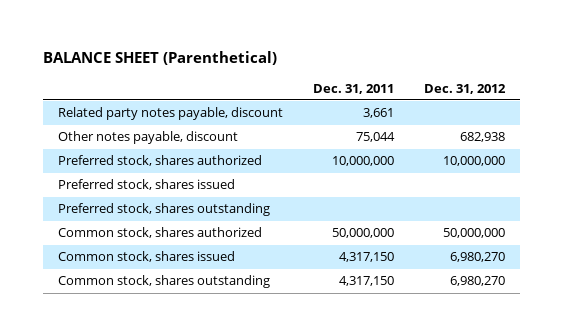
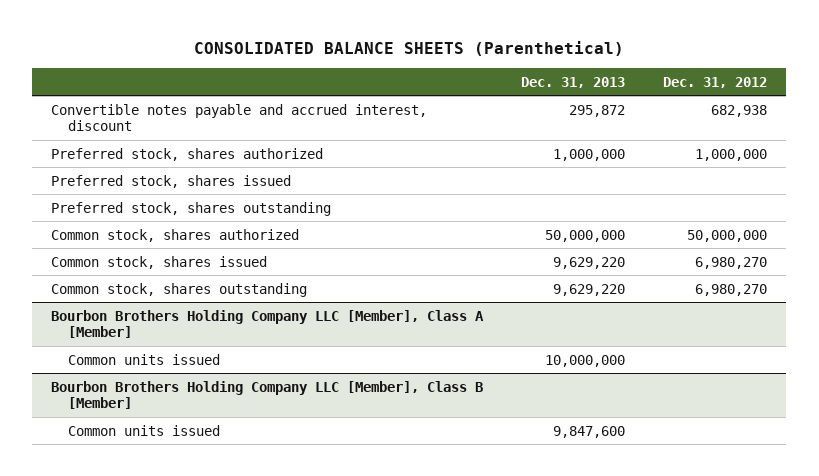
[42,51,277,66] BALANCE SHEET (Parenthetical) -> [194,41,625,57] CONSOLIDATED BALANCE SHEETS (Parenthetical)
[312,83,394,94] Dec. 31, 2011 -> none
none -> [521,76,626,88] Dec. 31, 2013
[57,107,283,121] Related party notes payable, discount -> none
[57,131,238,145] Other notes payable, discount -> [51,103,428,132] Convertible notes payable and accrued interest, discount
[442,156,505,167] 10,000,000 -> [695,148,768,161] 1,000,000
none -> [51,309,485,339] Bourbon Brothers Holding Company LLC [Member], Class A [Member]
none -> [67,353,220,365] Common units issued
none -> [51,380,484,410] Bourbon Brothers Holding Company LLC [Member], Class B [Member]
none -> [67,424,220,436] Common units issued

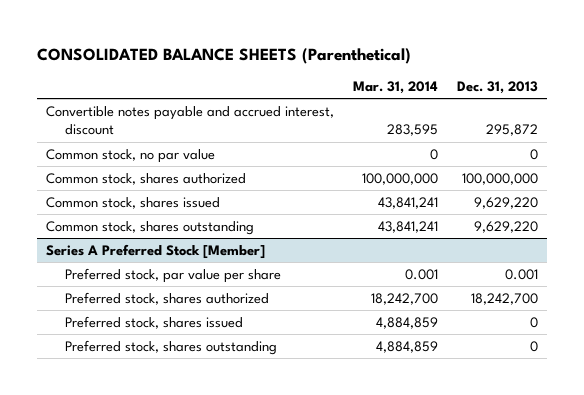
[663,76,768,88] Dec. 31, 2012 -> none
none -> [353,81,439,95] Mar. 31, 2014
[51,147,324,161] Preferred stock, shares authorized -> none
[51,174,292,188] Preferred stock, shares issued -> none
[51,201,332,216] Preferred stock, shares outstanding -> none
none -> [46,148,216,163] Common stock, no par value
[545,229,626,242] 50,000,000 -> [462,172,539,185] 100,000,000
[51,309,485,339] Bourbon Brothers Holding Company LLC [Member], Class A [Member] -> none
[67,353,220,365] Common units issued -> none
[51,380,484,410] Bourbon Brothers Holding Company LLC [Member], Class B [Member] -> none
[67,424,220,436] Common units issued -> none
none -> [46,243,266,259] Series A Preferred Stock [Member]
none -> [65,267,282,283] Preferred stock, par value per share
none -> [65,291,270,305] Preferred stock, shares authorized
none -> [65,315,244,329] Preferred stock, shares issued
none -> [65,339,278,355] Preferred stock, shares outstanding

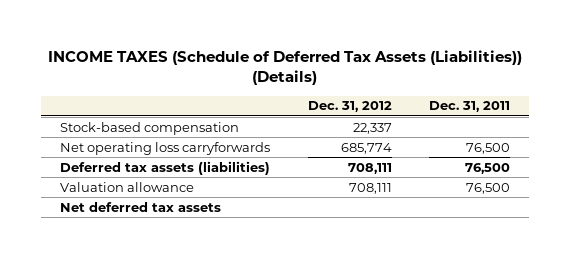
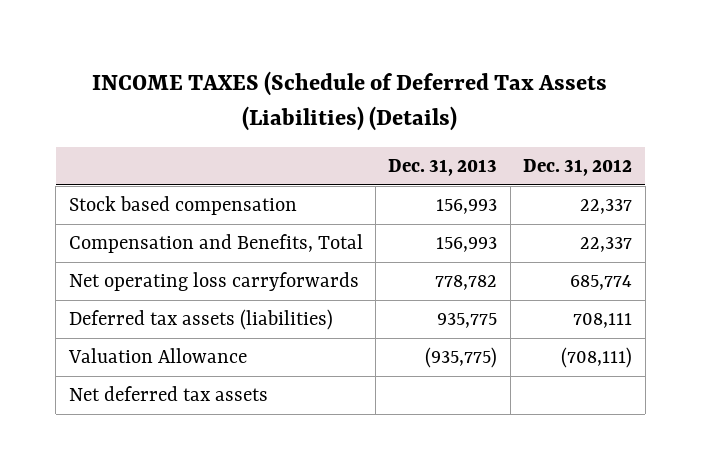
[48,49,523,86] INCOME TAXES (Schedule of Deferred Tax Assets (Liabilities)) (Details) -> [92,71,608,131] INCOME TAXES (Schedule of Deferred Tax Assets (Liabilities) (Details)
[429,101,511,113] Dec. 31, 2011 -> none
none -> [388,159,498,177] Dec. 31, 2013
[60,121,240,135] Stock-based compensation -> [68,196,297,216] Stock based compensation
none -> [68,234,363,254] Compensation and Benefits, Total
[60,181,195,192] Valuation allowance -> [67,348,247,364] Valuation Allowance
[348,182,392,194] 708,111 -> [561,347,633,369] (708,111)

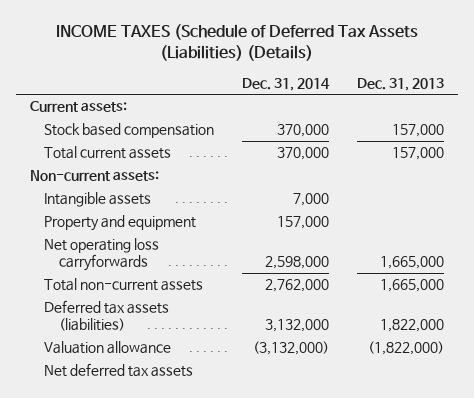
[523,159,633,177] Dec. 31, 2012 -> none
none -> [242,77,331,91] Dec. 31, 2014
[68,234,363,254] Compensation and Benefits, Total -> none
none -> [30,101,128,113] Current assets:
[436,199,498,215] 156,993 -> [391,124,444,138] 157,000
none -> [44,146,172,160] Total current assets
none -> [30,170,160,182] Non-current assets:
none -> [44,192,152,208] Intangible assets
none -> [44,215,197,232] Property and equipment
[435,275,498,291] 778,782 -> [379,256,444,270] 1,665,000
none -> [44,278,204,292] Total non-current assets
[437,313,498,329] 935,775 -> [379,319,444,333] 1,822,000
[67,348,247,364] Valuation Allowance -> [44,341,172,355] Valuation allowance
[425,347,498,369] (935,775) -> [367,341,444,356] (1,822,000)

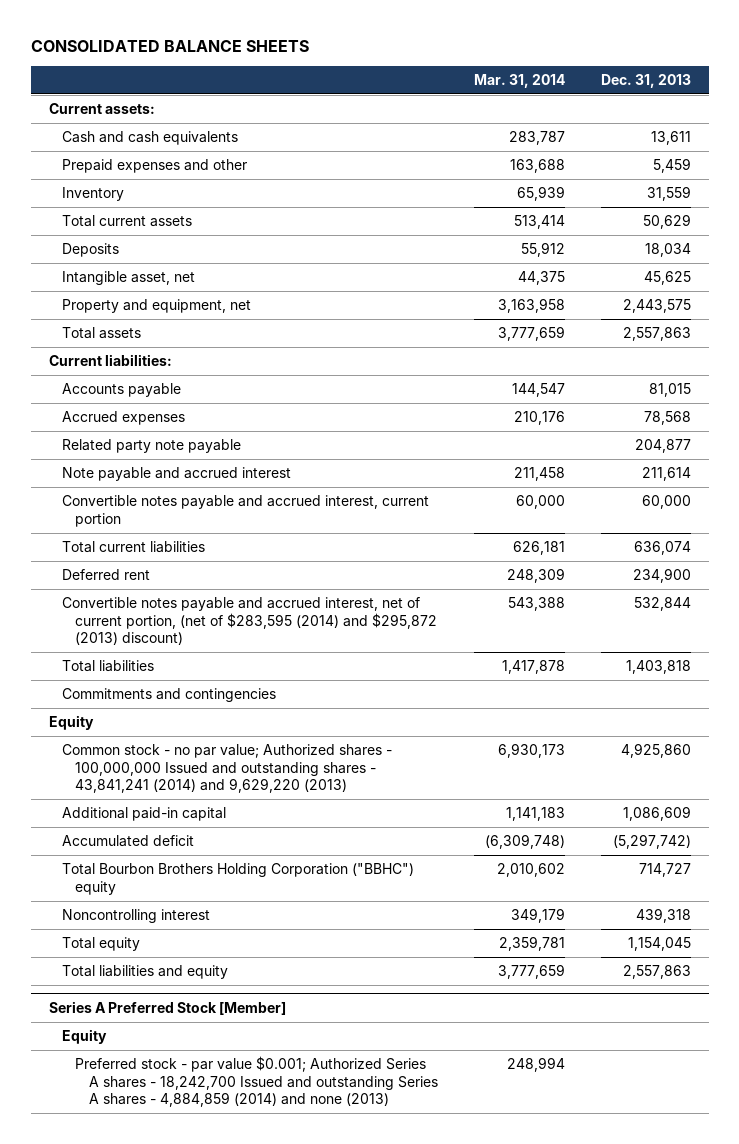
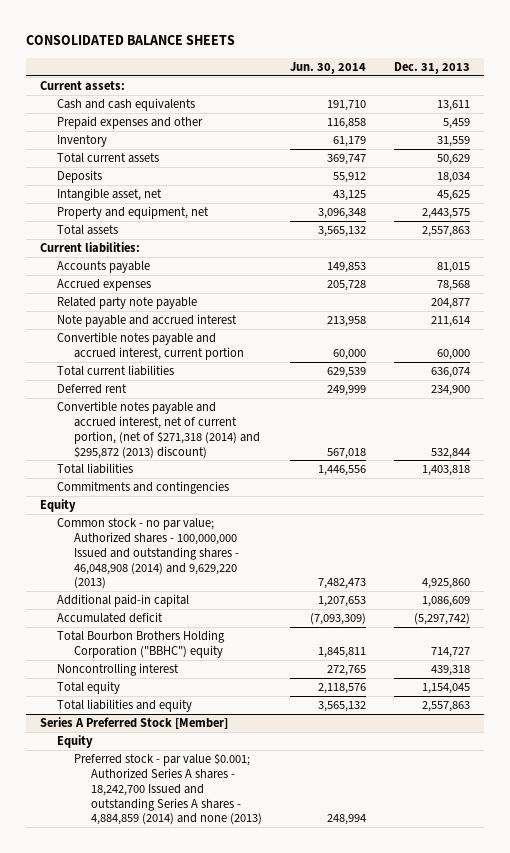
[473,73,565,88] Mar. 31, 2014 -> none
none -> [290,61,367,74] Jun. 30, 2014
[61,596,438,646] Convertible notes payable and accrued interest, net of current portion, (net of $283,595 (2014) and $295,872 (2013) discount) -> [57,401,261,459] Convertible notes payable and accrued interest, net of current portion, (net of $271,318 (2014) and $295,872 (2013) discount)
[61,743,392,794] Common stock - no par value; Authorized shares - 100,000,000 Issued and outstanding shares - 43,841,241 (2014) and 9,629,220 (2013) -> [57,518,240,590] Common stock - no par value; Authorized shares - 100,000,000 Issued and outstanding shares - 46,048,908 (2014) and 9,629,220 (2013)

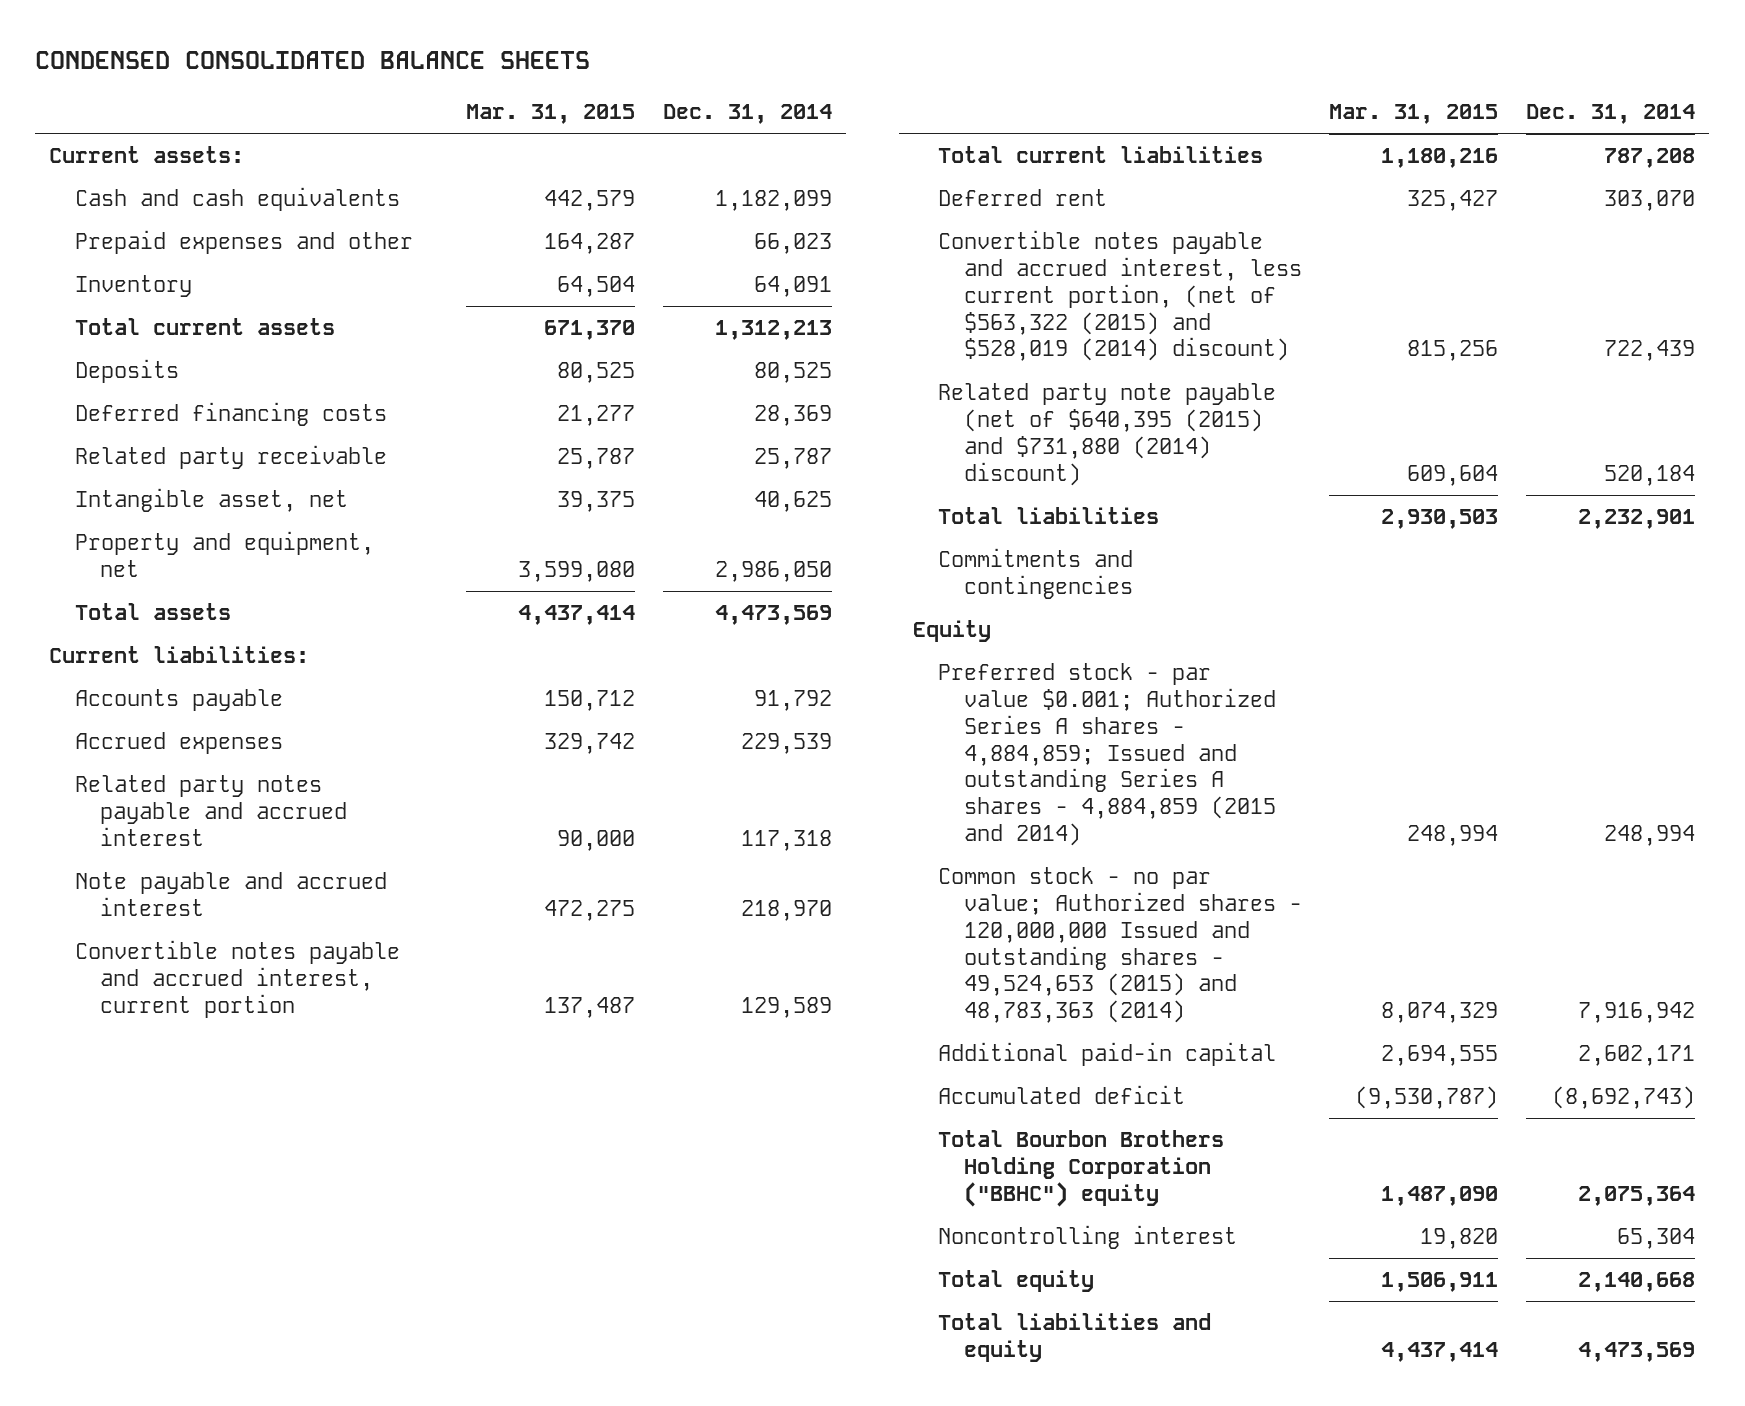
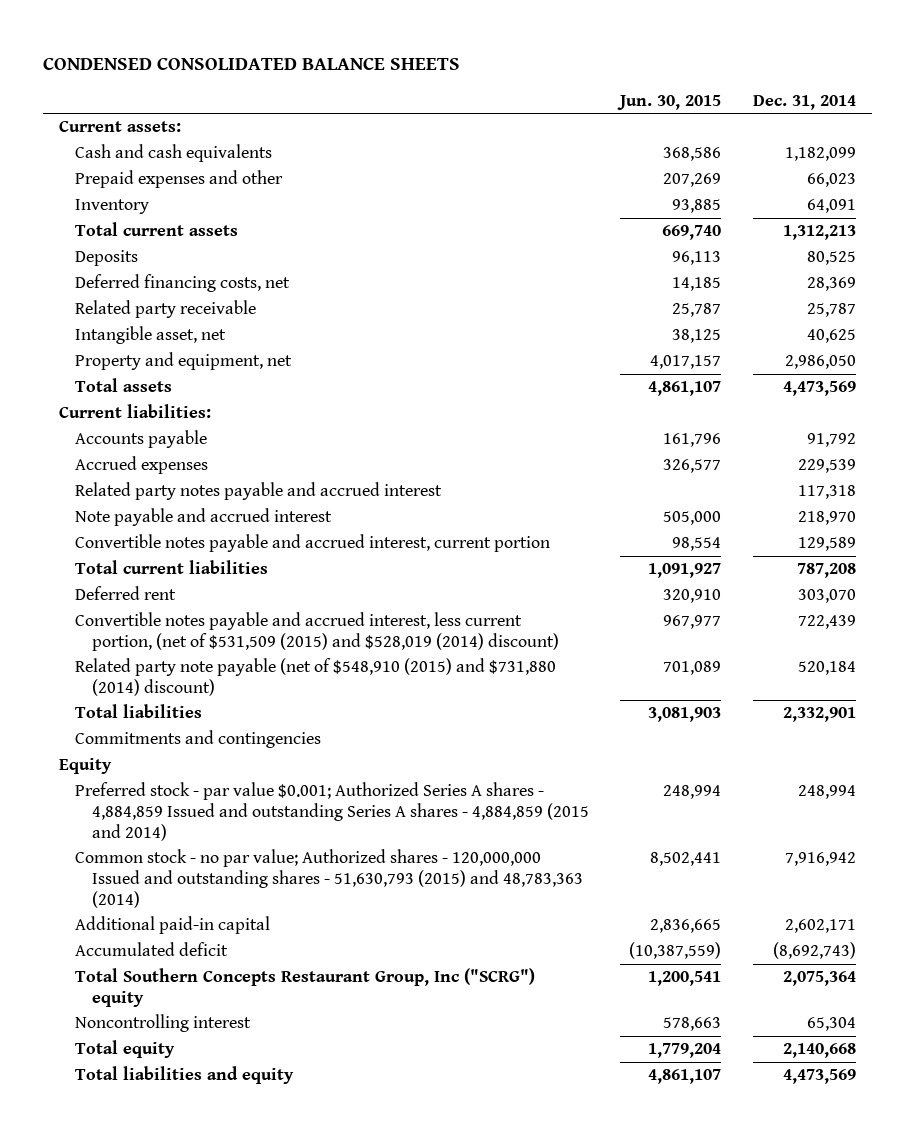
[465,103,635,124] Mar. 31, 2015 -> none
none -> [617,94,722,110] Jun. 30, 2015
[74,402,387,427] Deferred financing costs -> [75,274,291,293] Deferred financing costs, net
[938,230,1302,362] Convertible notes payable and accrued interest, less current portion, (net of $563,322 (2015) and $528,019 (2014) discount) -> [75,612,560,651] Convertible notes payable and accrued interest, less current portion, (net of $531,509 (2015) and $528,019 (2014) discount)
[938,383,1277,486] Related party note payable (net of $640,395 (2015) and $731,880 (2014) discount) -> [75,658,557,696] Related party note payable (net of $548,910 (2015) and $731,880 (2014) discount)
[1578,509,1696,530] 2,232,901 -> [782,707,856,723] 2,332,901
[938,663,1276,847] Preferred stock - par value $0.001; Authorized Series A shares - 4,884,859; Issued and outstanding Series A shares - 4,884,859 (2015 and 2014) -> [75,782,590,841] Preferred stock - par value $0.001; Authorized Series A shares - 4,884,859 Issued and outstanding Series A shares - 4,884,859 (2015 and 2014)
[938,867,1302,1024] Common stock - no par value; Authorized shares - 120,000,000 Issued and outstanding shares - 49,524,653 (2015) and 48,783,363 (2014) -> [75,849,584,908] Common stock - no par value; Authorized shares - 120,000,000 Issued and outstanding shares - 51,630,793 (2015) and 48,783,363 (2014)
[938,1130,1225,1207] Total Bourbon Brothers Holding Corporation ("BBHC") equity -> [75,968,536,1007] Total Southern Concepts Restaurant Group, Inc ("SCRG") equity

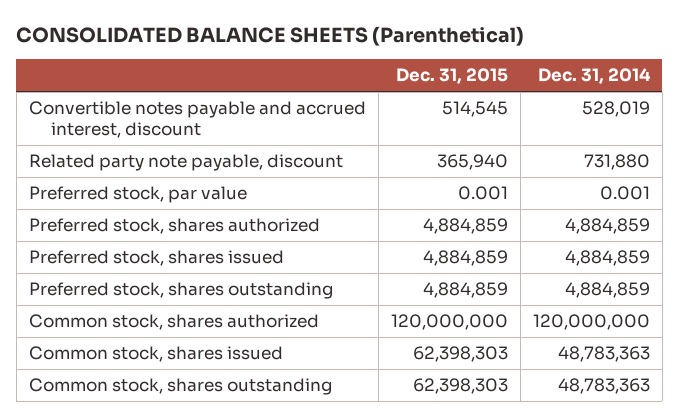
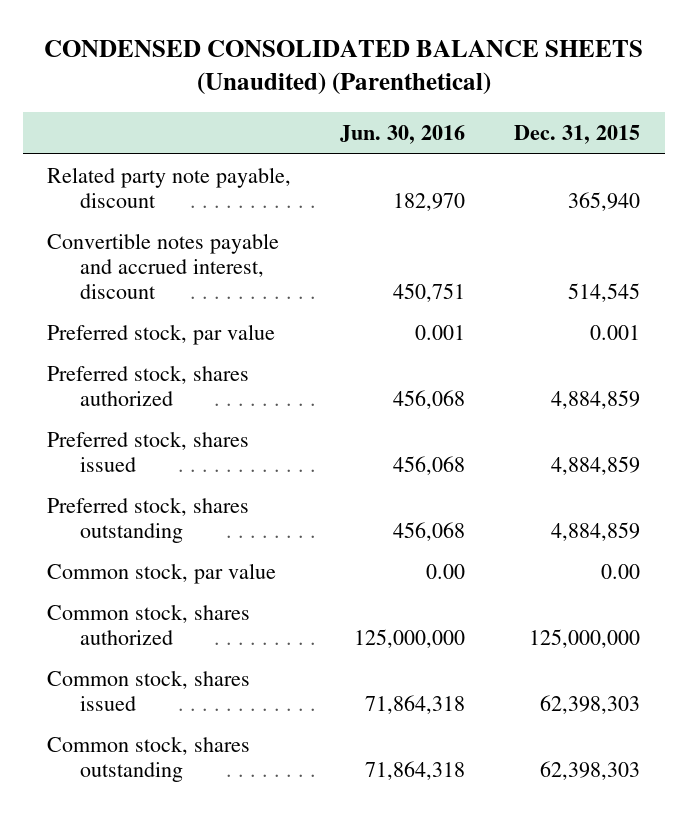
[16,26,525,47] CONSOLIDATED BALANCE SHEETS (Parenthetical) -> [43,39,643,96] CONDENSED CONSOLIDATED BALANCE SHEETS (Unaudited) (Parenthetical)
[537,68,651,85] Dec. 31, 2014 -> none
none -> [340,125,466,145] Jun. 30, 2016
[28,101,366,139] Convertible notes payable and accrued interest, discount -> [47,232,280,300] Convertible notes payable and accrued interest, discount
none -> [47,562,277,584] Common stock, par value
[390,314,508,331] 120,000,000 -> [529,628,641,648] 125,000,000

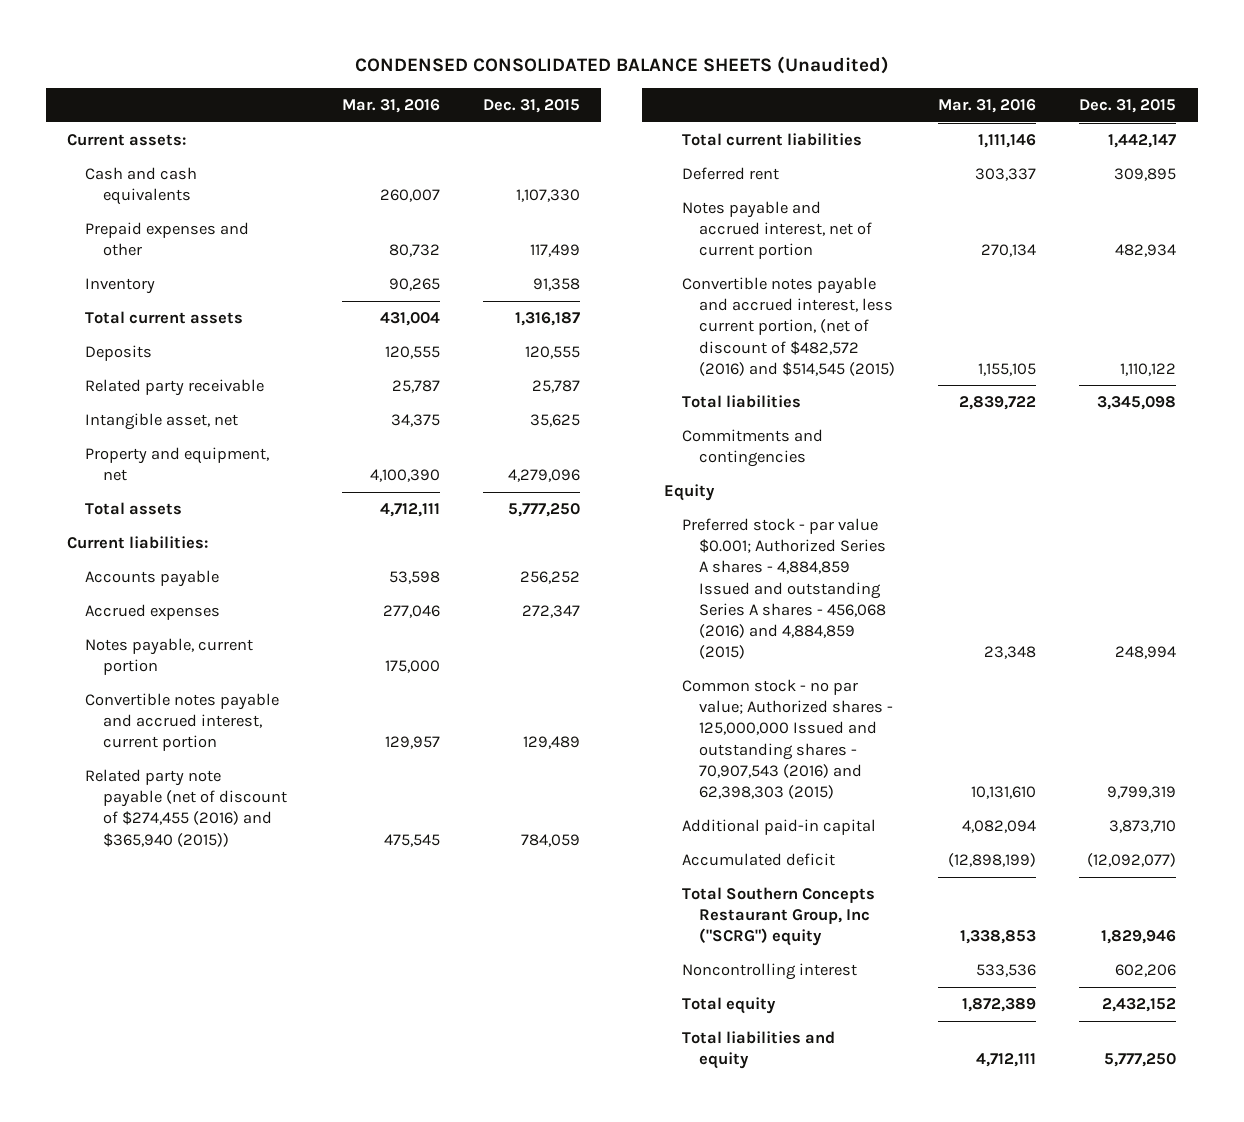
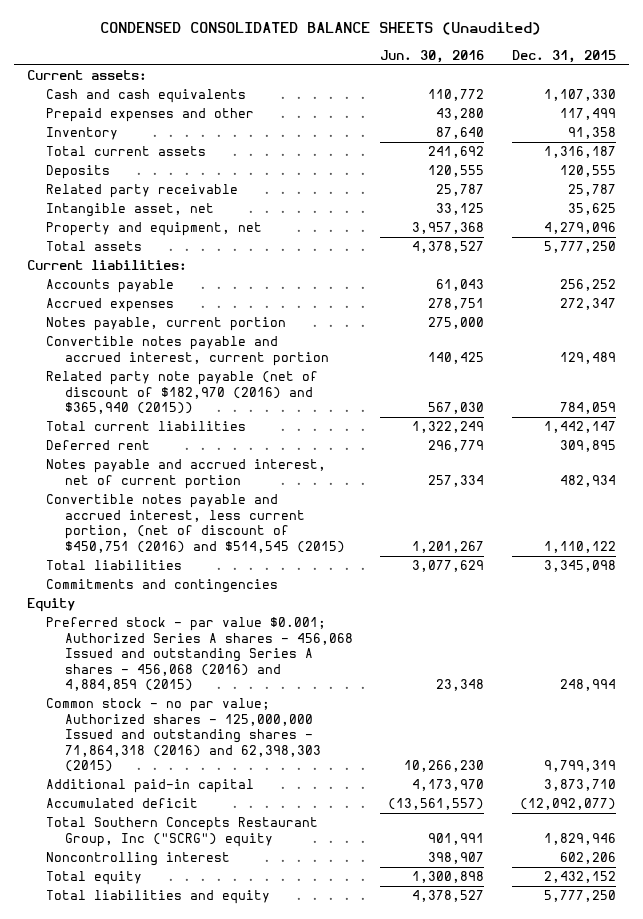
[341,98,440,113] Mar. 31, 2016 -> none
none -> [380,49,485,63] Jun. 30, 2016
[84,768,287,847] Related party note payable (net of discount of $274,455 (2016) and $365,940 (2015)) -> [46,371,319,415] Related party note payable (net of discount of $182,970 (2016) and $365,940 (2015))
[681,276,896,376] Convertible notes payable and accrued interest, less current portion, (net of discount of $482,572 (2016) and $514,545 (2015) -> [46,494,346,553] Convertible notes payable and accrued interest, less current portion, (net of discount of $450,751 (2016) and $514,545 (2015)
[681,517,887,660] Preferred stock - par value $0.001; Authorized Series A shares - 4,884,859 Issued and outstanding Series A shares - 456,068 (2016) and 4,884,859 (2015) -> [46,617,354,691] Preferred stock - par value $0.001; Authorized Series A shares - 456,068 Issued and outstanding Series A shares - 456,068 (2016) and 4,884,859 (2015)
[681,678,894,799] Common stock - no par value; Authorized shares - 125,000,000 Issued and outstanding shares - 70,907,543 (2016) and 62,398,303 (2015) -> [46,698,322,772] Common stock - no par value; Authorized shares - 125,000,000 Issued and outstanding shares - 71,864,318 (2016) and 62,398,303 (2015)

